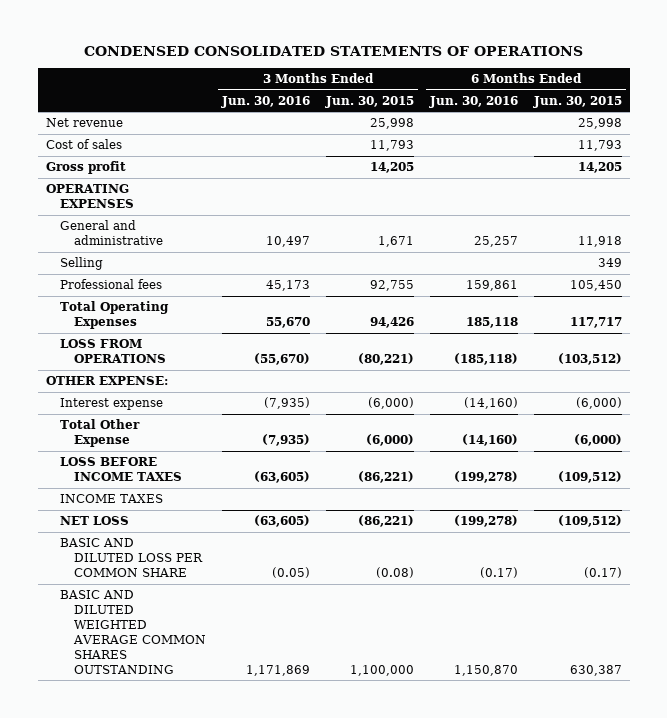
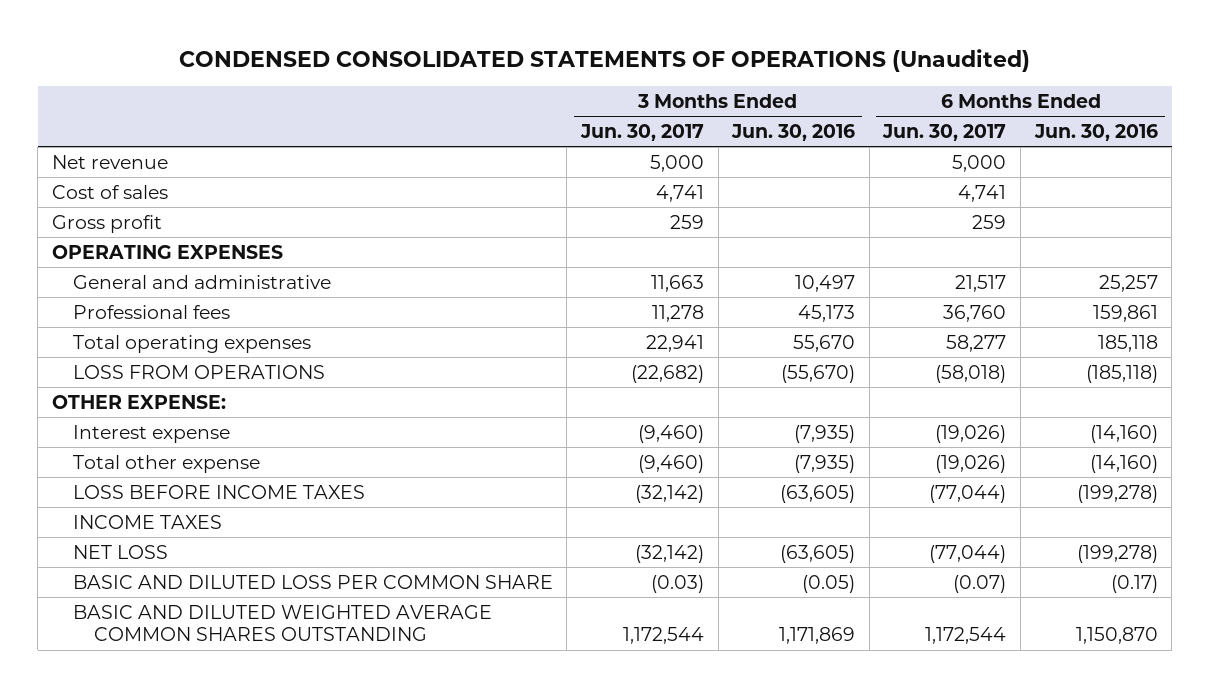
[83,45,583,56] CONDENSED CONSOLIDATED STATEMENTS OF OPERATIONS -> [178,49,1030,73] CONDENSED CONSOLIDATED STATEMENTS OF OPERATIONS (Unaudited)
[324,95,414,108] Jun. 30, 2015 -> none
[532,95,622,108] Jun. 30, 2015 -> none
none -> [580,123,705,141] Jun. 30, 2017
none -> [882,123,1007,141] Jun. 30, 2017
[59,257,103,271] Selling -> none
[59,301,169,330] Total Operating Expenses -> [72,334,311,353] Total operating expenses
[59,419,140,448] Total Other Expense -> [72,454,260,473] Total other expense

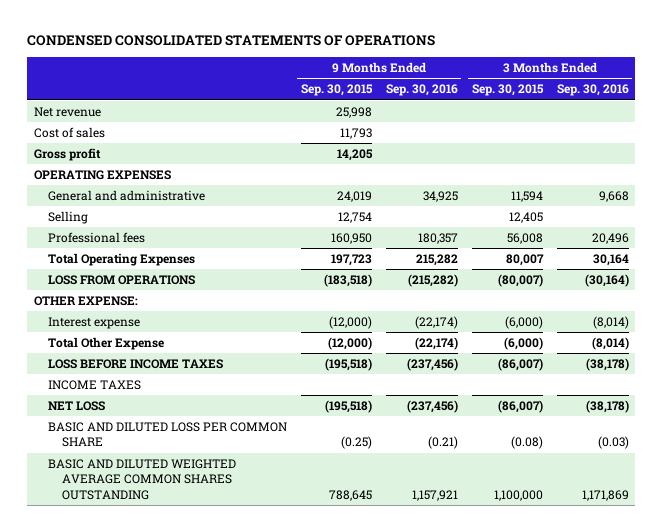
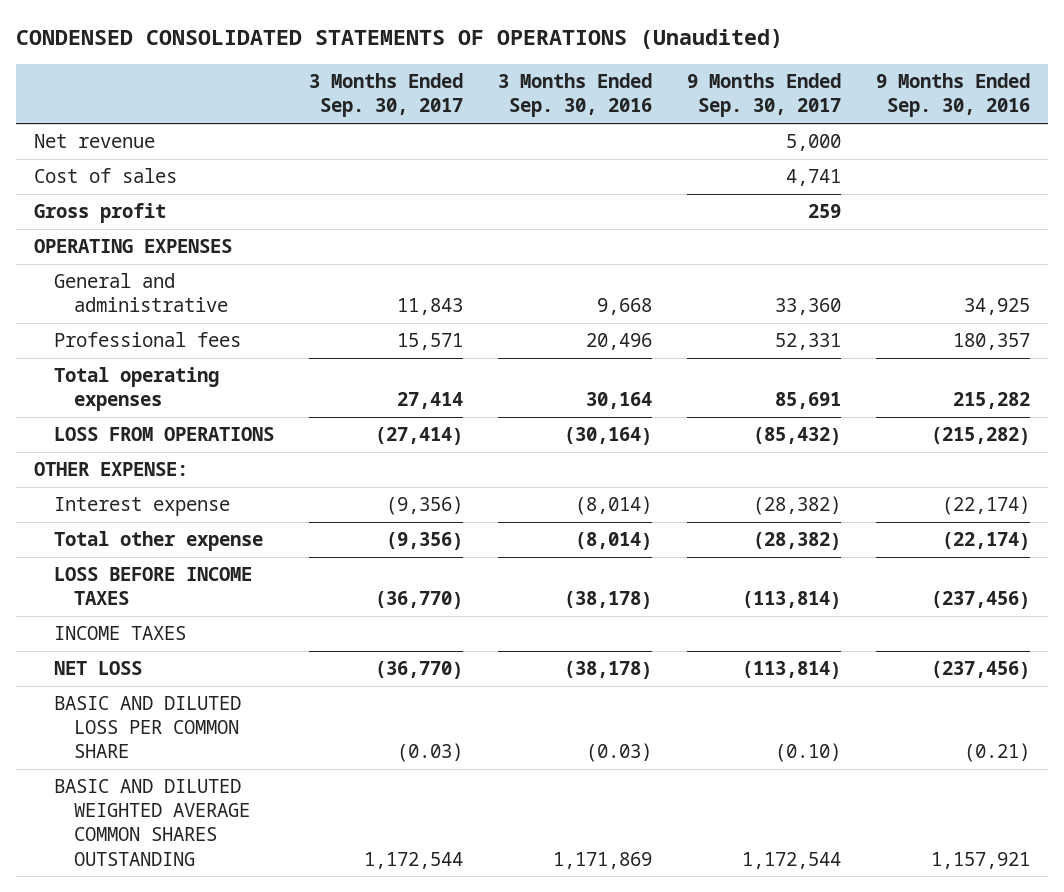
[26,35,435,47] CONDENSED CONSOLIDATED STATEMENTS OF OPERATIONS -> [15,29,783,50] CONDENSED CONSOLIDATED STATEMENTS OF OPERATIONS (Unaudited)
[300,84,373,97] Sep. 30, 2015 -> none
[471,84,544,97] Sep. 30, 2015 -> none
none -> [308,73,463,118] 3 Months Ended Sep. 30, 2017
none -> [687,73,842,118] 9 Months Ended Sep. 30, 2017
[48,210,89,224] Selling -> none
[48,252,196,266] Total Operating Expenses -> [53,367,219,412] Total operating expenses
[48,336,165,350] Total Other Expense -> [53,531,263,552] Total other expense

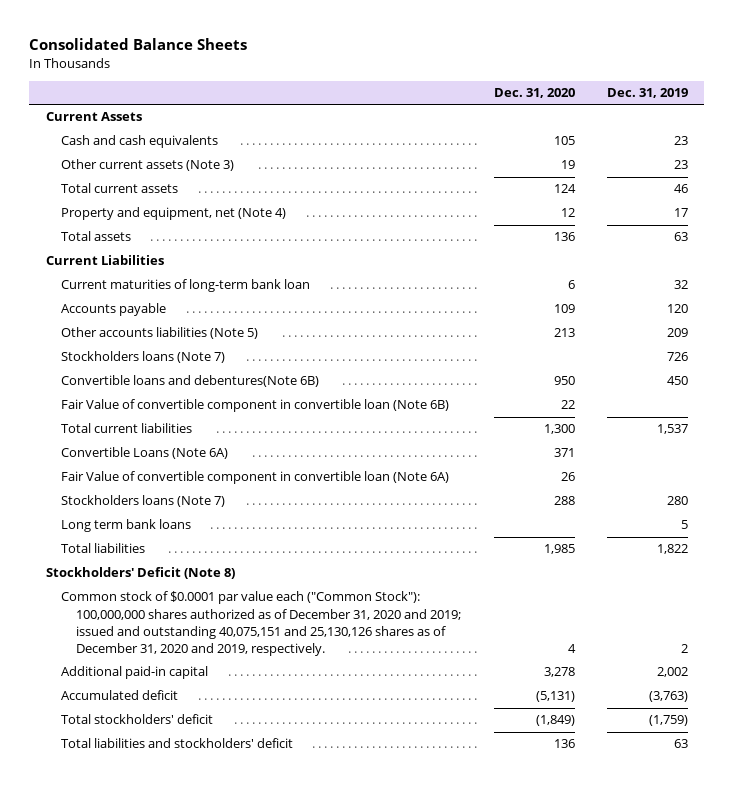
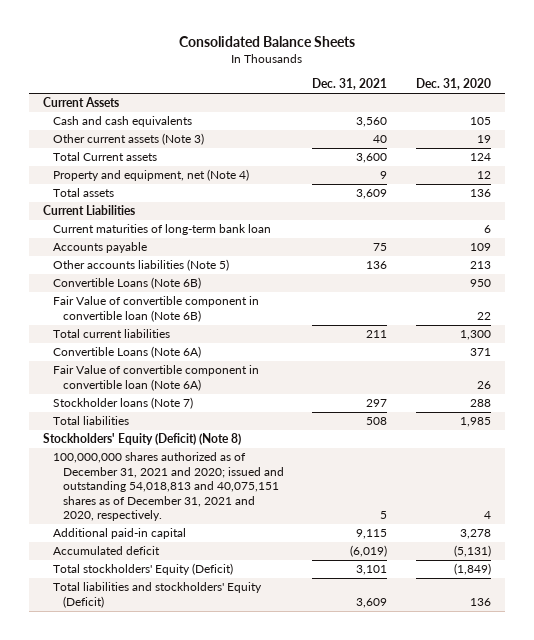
[607,88,689,99] Dec. 31, 2019 -> none
none -> [312,78,388,91] Dec. 31, 2021
[60,183,178,194] Total current assets -> [53,152,158,162] Total Current assets
[60,351,225,364] Stockholders loans (Note 7) -> none
[60,375,319,388] Convertible loans and debentures(Note 6B) -> [53,277,202,290] Convertible Loans (Note 6B)
[60,519,191,533] Long term bank loans -> none
[60,495,225,508] Stockholders loans (Note 7) -> [53,397,194,410] Stockholder loans (Note 7)
[45,567,235,580] Stockholders' Deficit (Note 8) -> [43,433,242,446] Stockholders' Equity (Deficit) (Note 8)
[60,591,462,656] Common stock of $0.0001 par value each ("Common Stock"): 100,000,000 shares authorized as of December 31, 2020 and 2019; issued and outstanding 40,075,151 and 25,130,126 shares as of December 31, 2020 and 2019, respectively. -> [53,452,284,522] 100,000,000 shares authorized as of December 31, 2021 and 2020; issued and outstanding 54,018,813 and 40,075,151 shares as of December 31, 2021 and 2020, respectively.
[60,714,213,725] Total stockholders' deficit -> [53,563,234,576] Total stockholders' Equity (Deficit)
[60,738,293,749] Total liabilities and stockholders' deficit -> [53,582,263,608] Total liabilities and stockholders' Equity (Deficit)

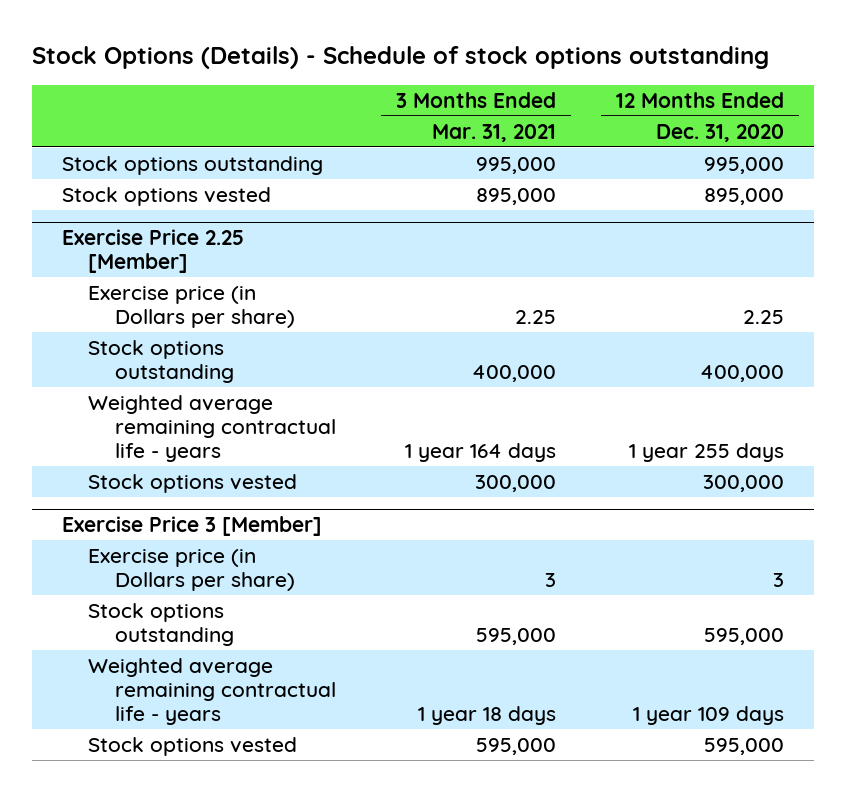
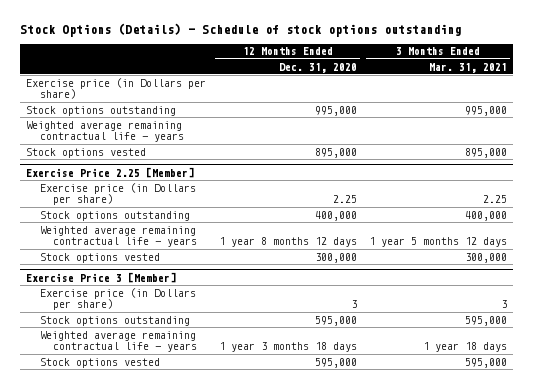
none -> [26,77,207,100] Exercise price (in Dollars per share)
none -> [26,120,184,143] Weighted average remaining contractual life - years
[405,443,557,463] 1 year 164 days -> [368,237,507,248] 1 year 5 months 12 days
[629,443,785,463] 1 year 255 days -> [218,237,357,248] 1 year 8 months 12 days
[633,706,785,726] 1 year 109 days -> [218,342,357,353] 1 year 3 months 18 days

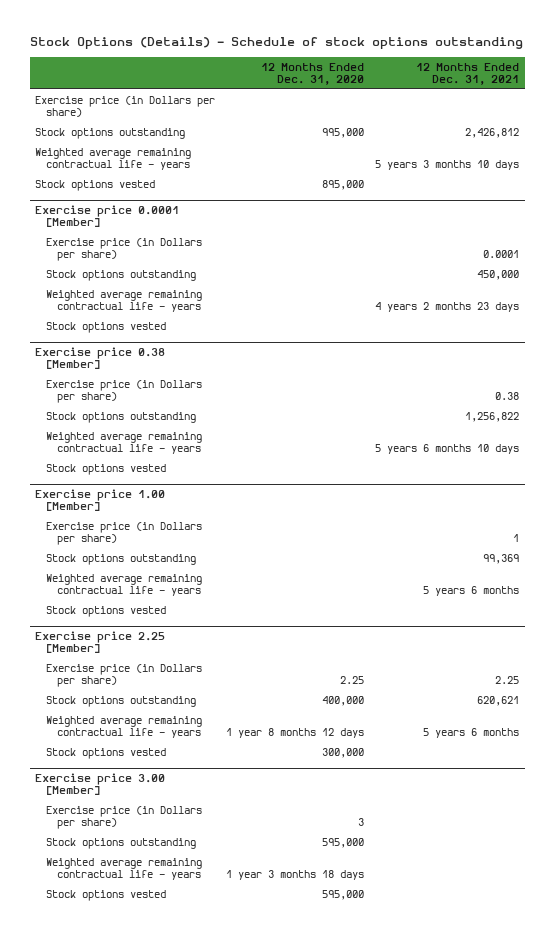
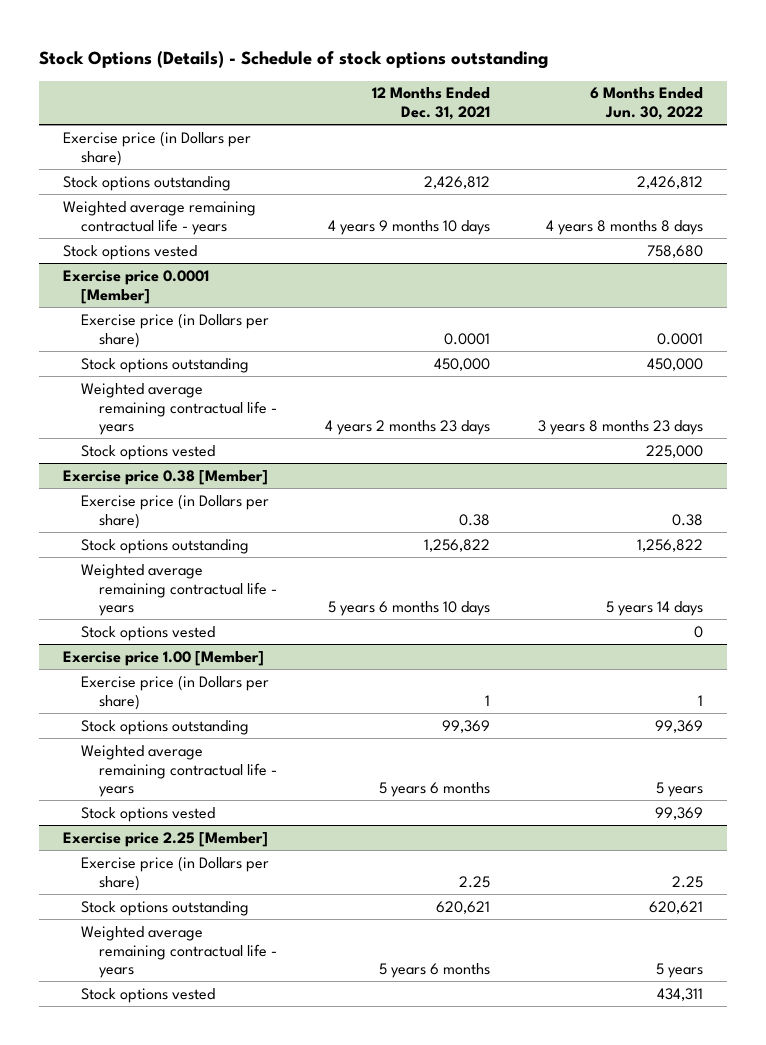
[261,62,365,86] 12 Months Ended Dec. 31, 2020 -> none
none -> [589,87,703,121] 6 Months Ended Jun. 30, 2022
[375,160,520,171] 5 years 3 months 10 days -> [327,219,490,235] 4 years 9 months 10 days
[35,773,166,796] Exercise price 3.00 [Member] -> none
[46,805,203,830] Exercise price (in Dollars per share) -> none
[46,837,197,849] Stock options outstanding -> none
[46,857,203,881] Weighted average remaining contractual life - years -> none
[46,889,167,901] Stock options vested -> none

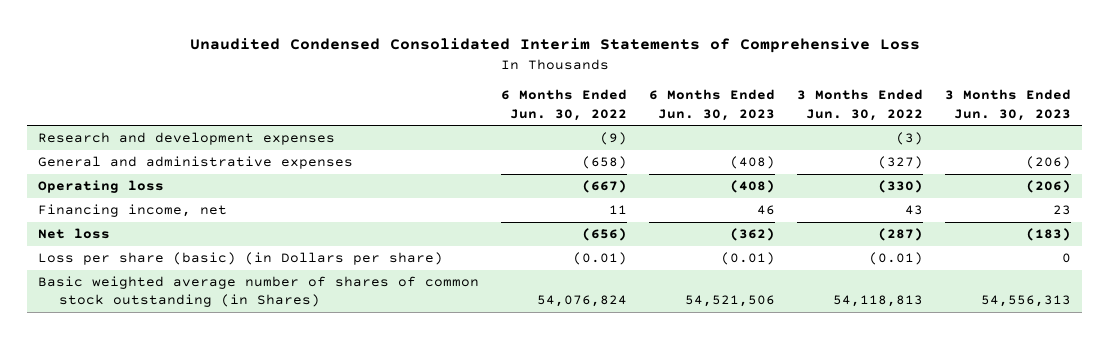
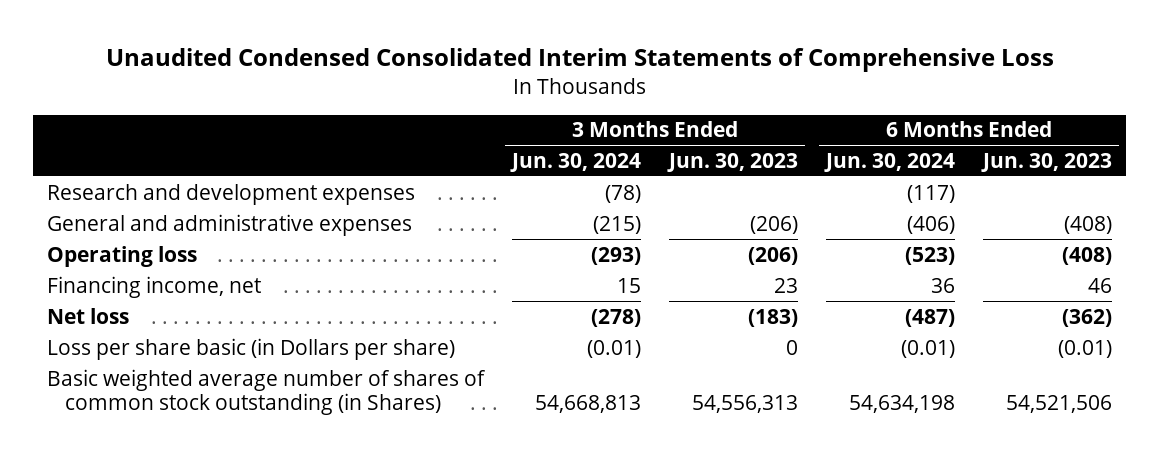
[501,89,628,121] 6 Months Ended Jun. 30, 2022 -> none
[797,89,924,121] 3 Months Ended Jun. 30, 2022 -> none
none -> [510,152,642,172] Jun. 30, 2024
none -> [824,152,956,172] Jun. 30, 2024
[38,252,444,266] Loss per share (basic) (in Dollars per share) -> [47,337,456,360] Loss per share basic (in Dollars per share)

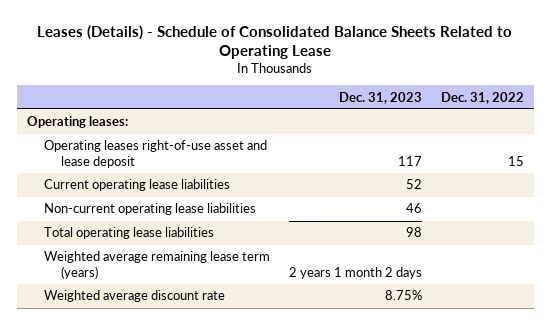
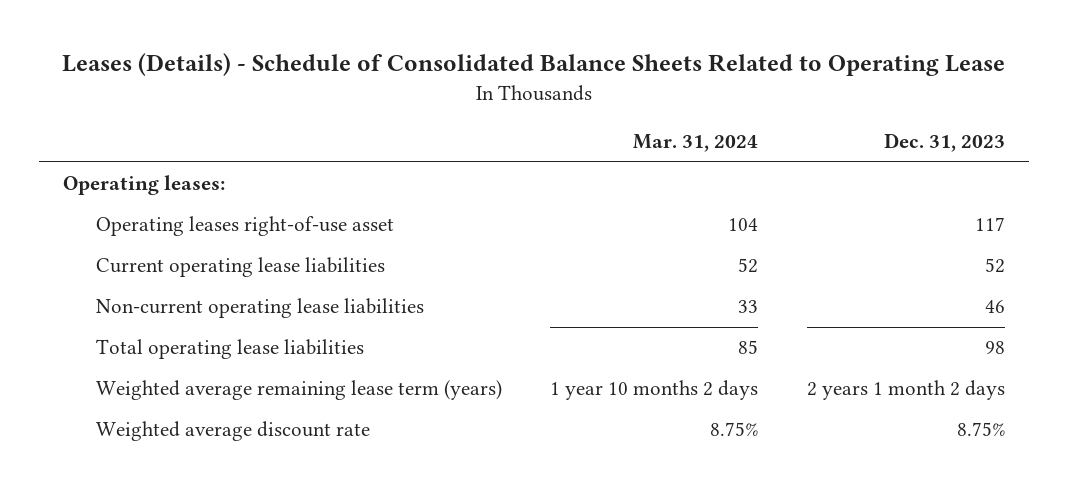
[441,91,525,104] Dec. 31, 2022 -> none
none -> [633,134,759,153] Mar. 31, 2024
[43,140,267,169] Operating leases right-of-use asset and lease deposit -> [95,216,394,237] Operating leases right-of-use asset

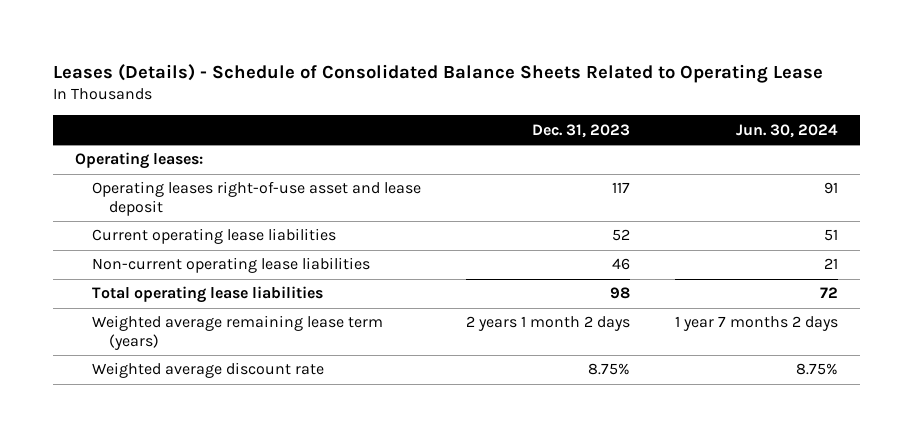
[633,134,759,153] Mar. 31, 2024 -> none
none -> [735,123,838,138] Jun. 30, 2024
[95,216,394,237] Operating leases right-of-use asset -> [92,181,422,217] Operating leases right-of-use asset and lease deposit

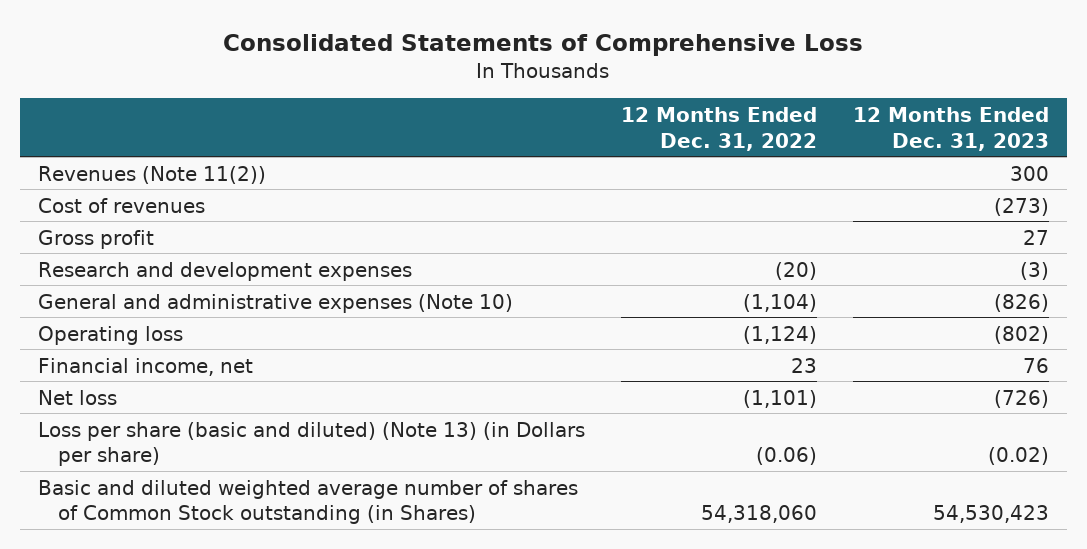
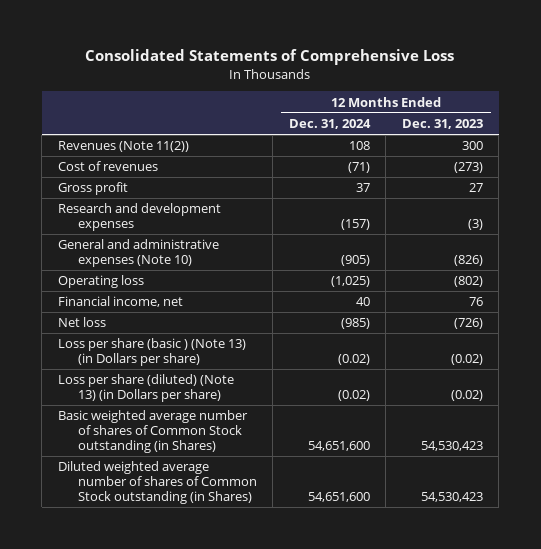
[620,107,817,151] 12 Months Ended Dec. 31, 2022 -> none
none -> [288,119,371,130] Dec. 31, 2024
[37,421,585,467] Loss per share (basic and diluted) (Note 13) (in Dollars per share) -> [57,338,246,367] Loss per share (basic ) (Note 13) (in Dollars per share)
none -> [57,374,234,403] Loss per share (diluted) (Note 13) (in Dollars per share)
[37,479,578,525] Basic and diluted weighted average number of shares of Common Stock outstanding (in Shares) -> [57,410,248,453] Basic weighted average number of shares of Common Stock outstanding (in Shares)
none -> [57,461,257,504] Diluted weighted average number of shares of Common Stock outstanding (in Shares)

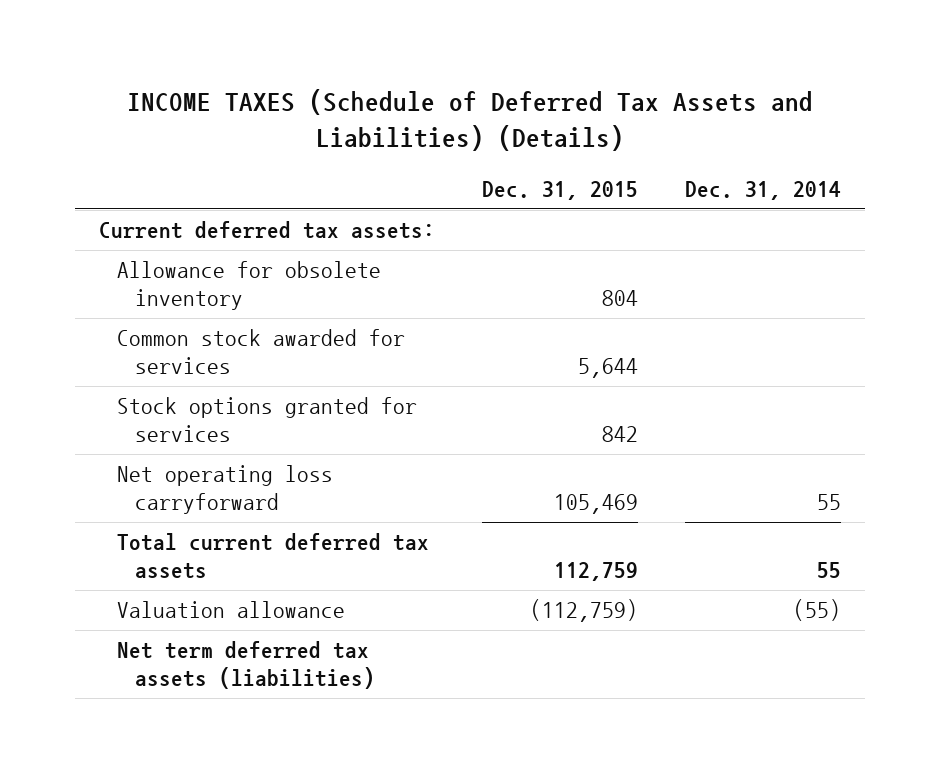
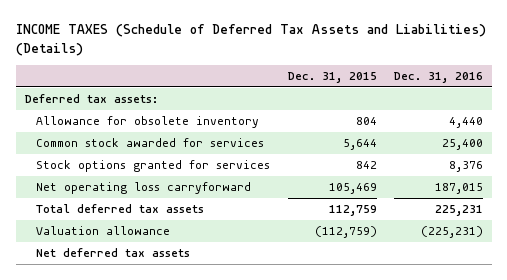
[685,181,842,201] Dec. 31, 2014 -> none
none -> [393,71,483,83] Dec. 31, 2016
[98,221,435,240] Current deferred tax assets: -> [24,94,158,104] Deferred tax assets:
[116,533,429,579] Total current deferred tax assets -> [36,204,205,214] Total deferred tax assets
[116,641,376,689] Net term deferred tax assets (liabilities) -> [36,248,191,258] Net deferred tax assets

